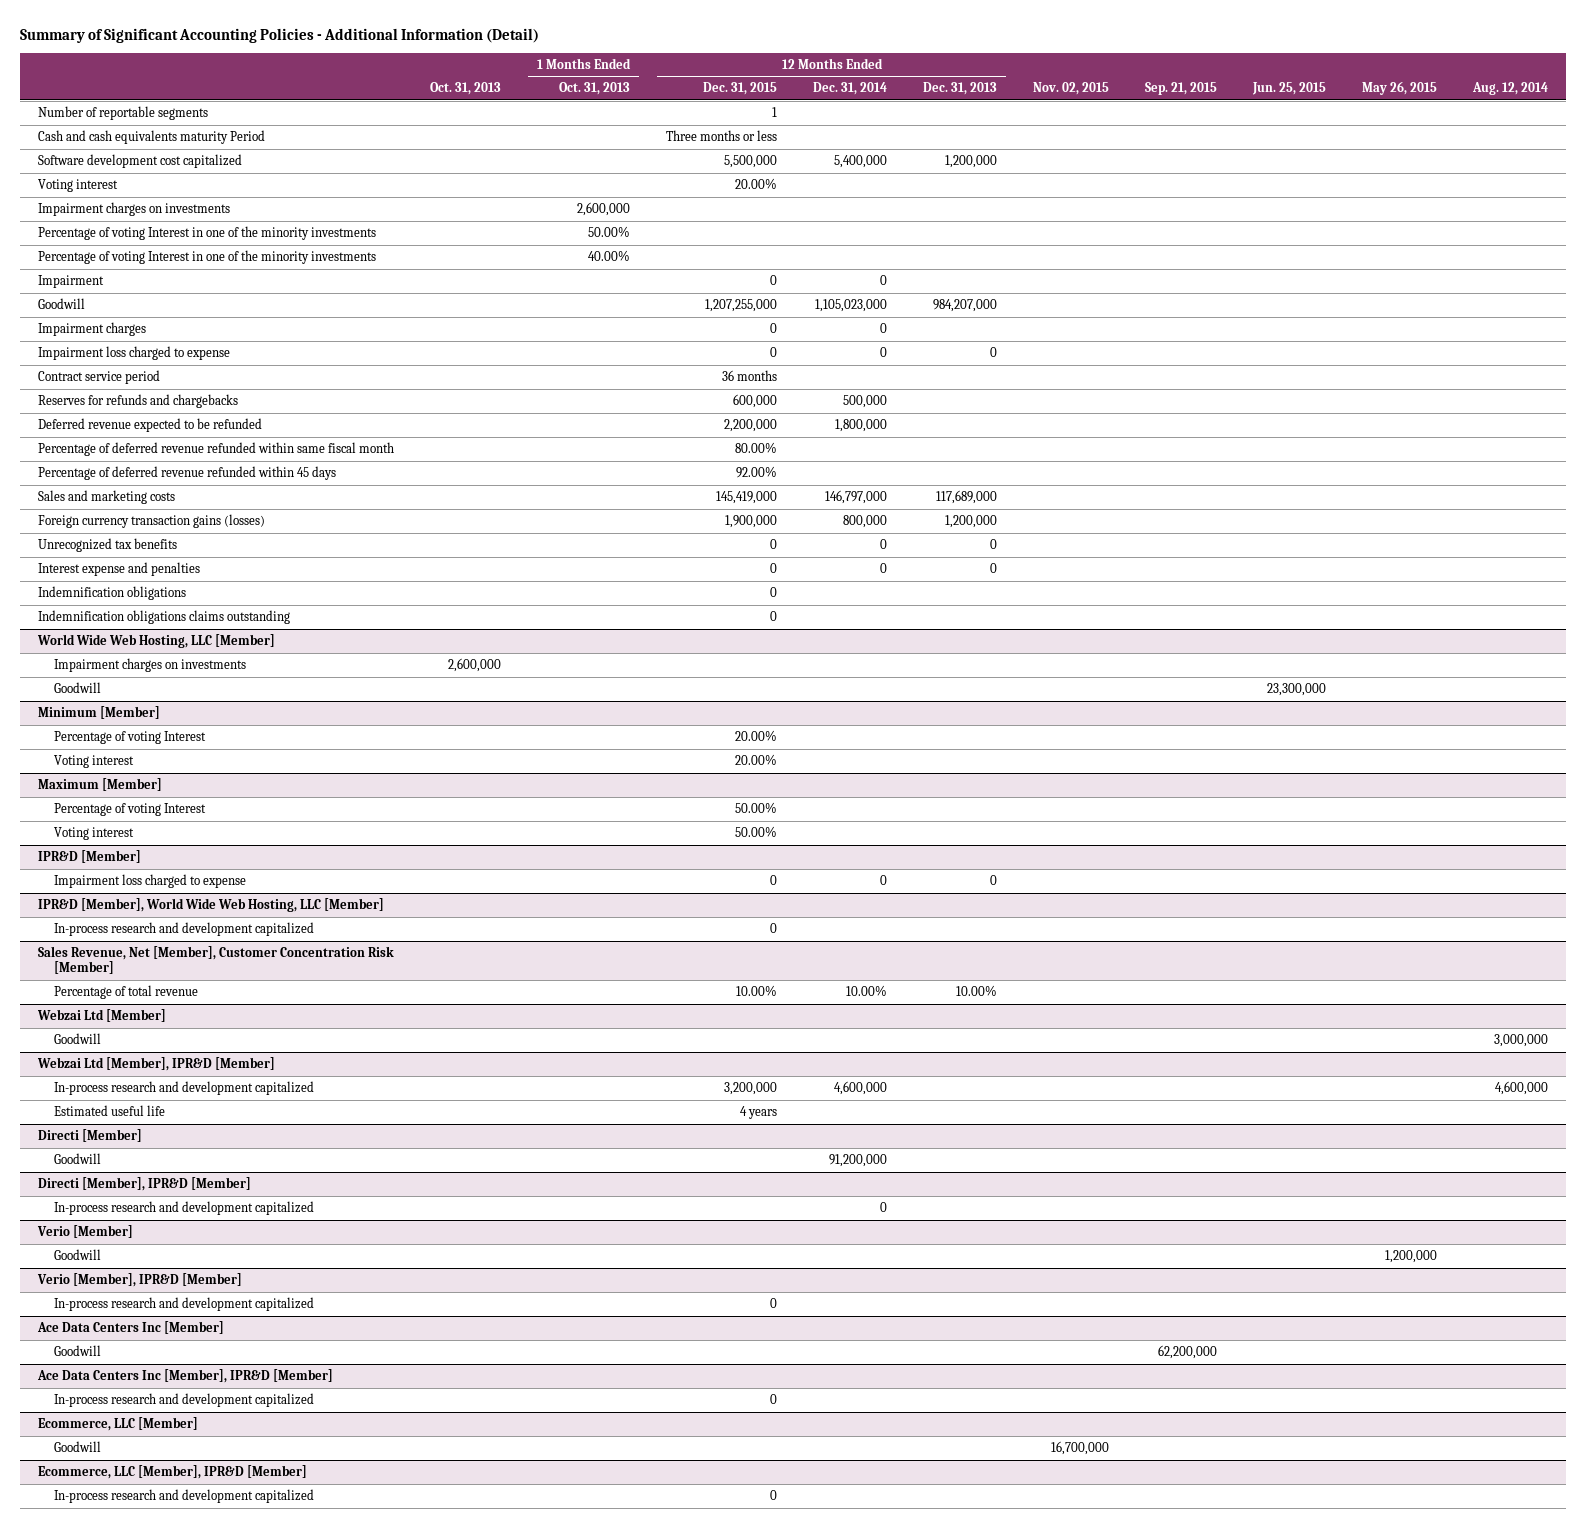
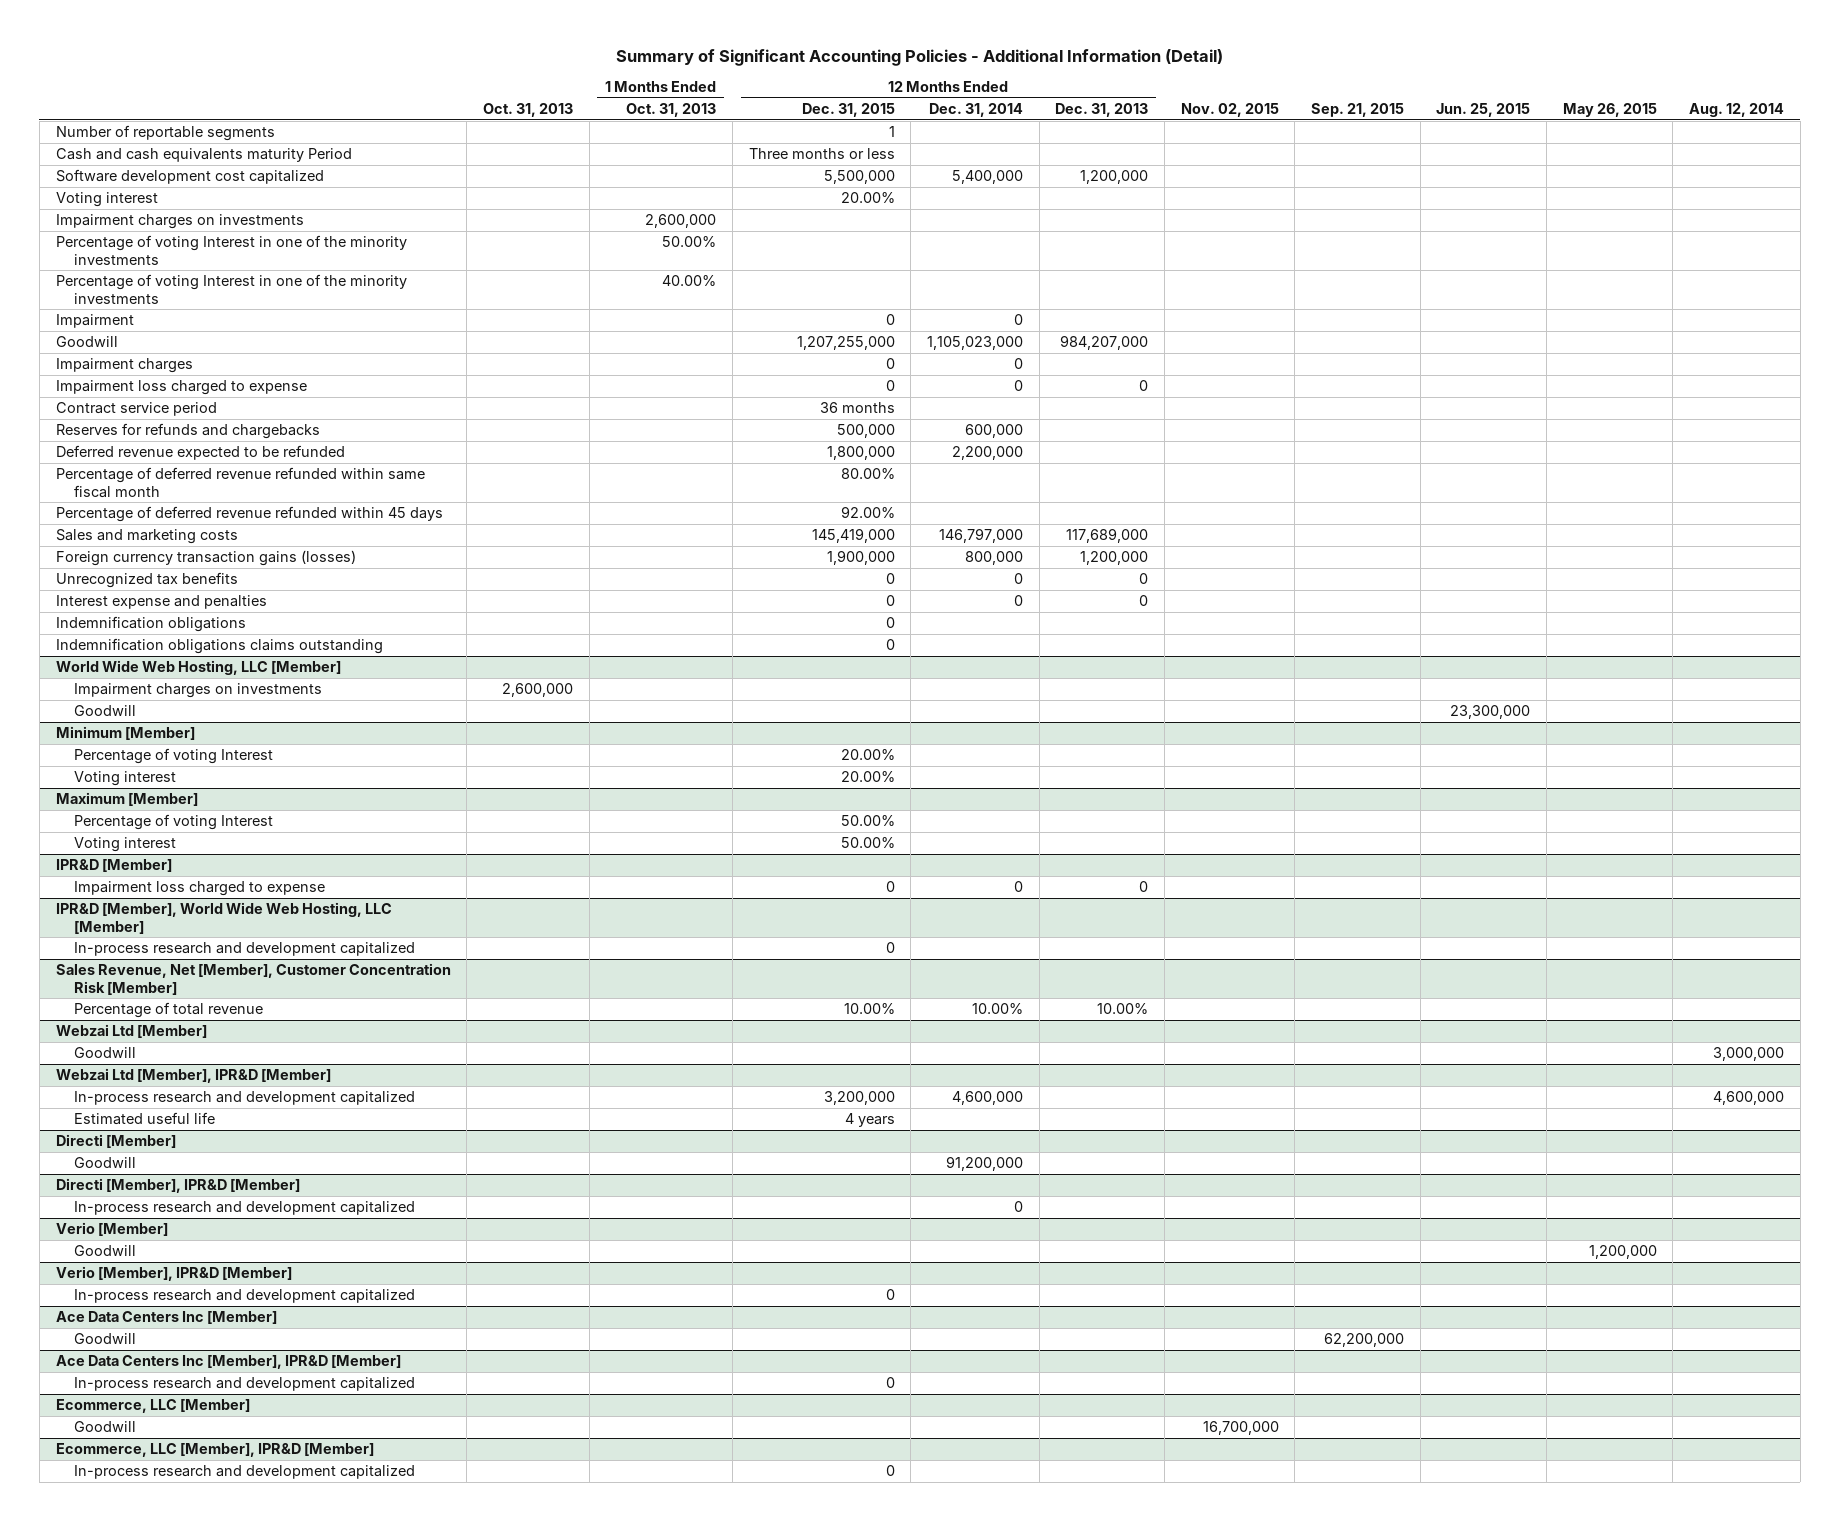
[733,394,778,409] 600,000 -> [836,424,895,439] 500,000
[843,395,888,409] 500,000 -> [964,424,1023,439] 600,000
[724,419,778,433] 2,200,000 -> [826,446,895,461] 1,800,000
[835,419,888,433] 1,800,000 -> [951,446,1023,461] 2,200,000

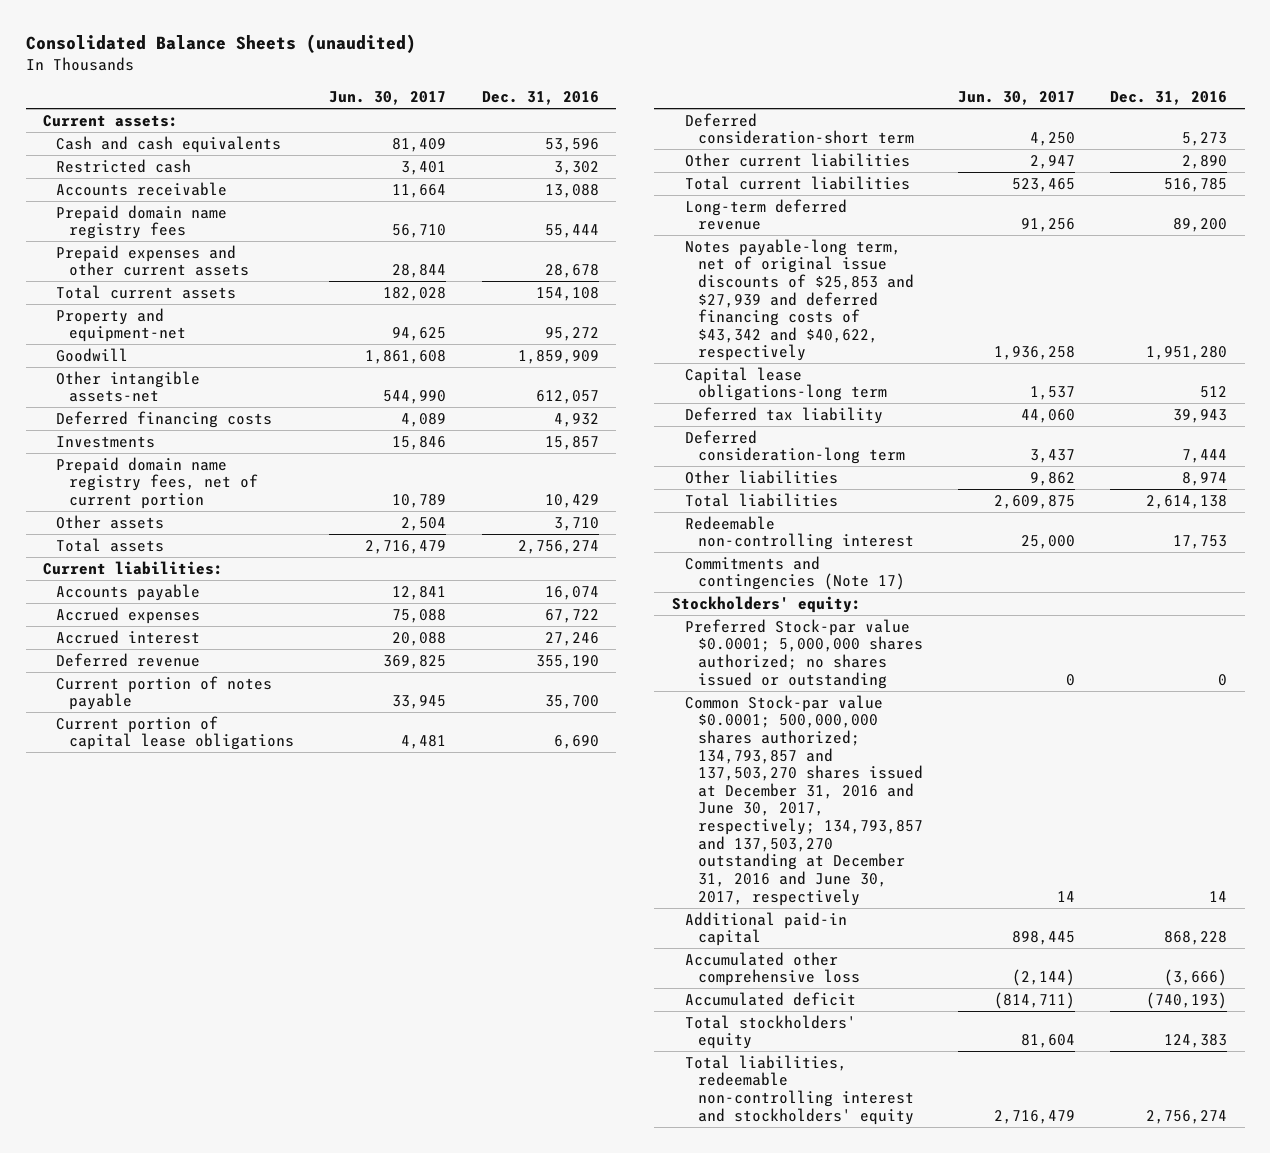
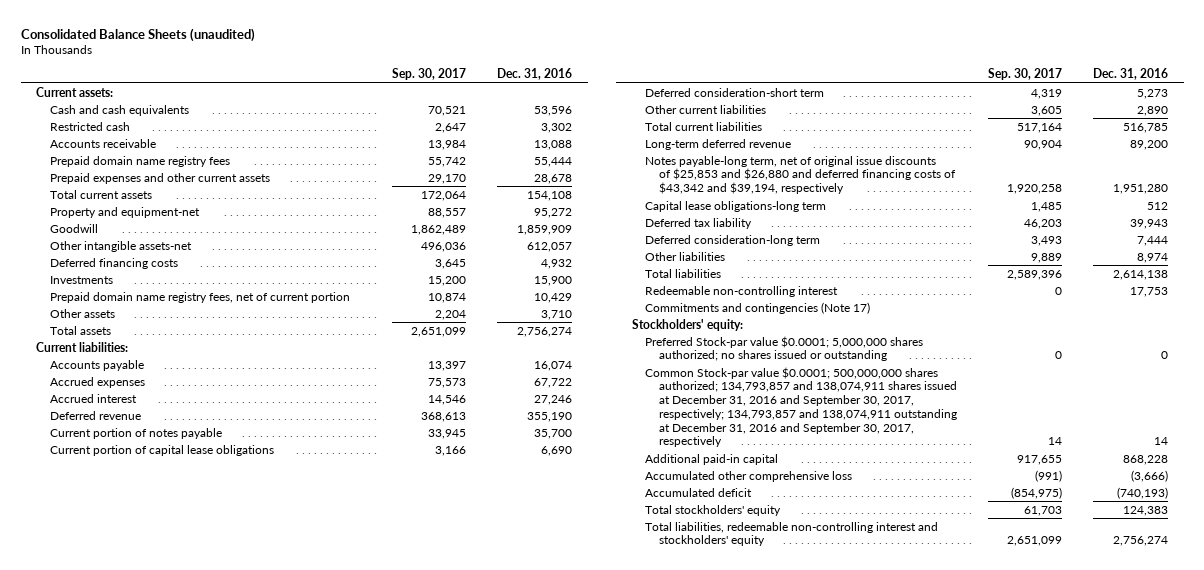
[329,91,447,106] Jun. 30, 2017 -> none
none -> [392,68,467,81] Sep. 30, 2017
[544,435,599,450] 15,857 -> [534,275,573,286] 15,900
[684,238,914,362] Notes payable-long term, net of original issue discounts of $25,853 and $27,939 and deferred financing costs of $43,342 and $40,622, respectively -> [645,155,956,195] Notes payable-long term, net of original issue discounts of $25,853 and $26,880 and deferred financing costs of $43,342 and $39,194, respectively
[684,694,923,906] Common Stock-par value $0.0001; 500,000,000 shares authorized; 134,793,857 and 137,503,270 shares issued at December 31, 2016 and June 30, 2017, respectively; 134,793,857 and 137,503,270 outstanding at December 31, 2016 and June 30, 2017, respectively -> [645,366,957,448] Common Stock-par value $0.0001; 500,000,000 shares authorized; 134,793,857 and 138,074,911 shares issued at December 31, 2016 and September 30, 2017, respectively; 134,793,857 and 138,074,911 outstanding at December 31, 2016 and September 30, 2017, respectively

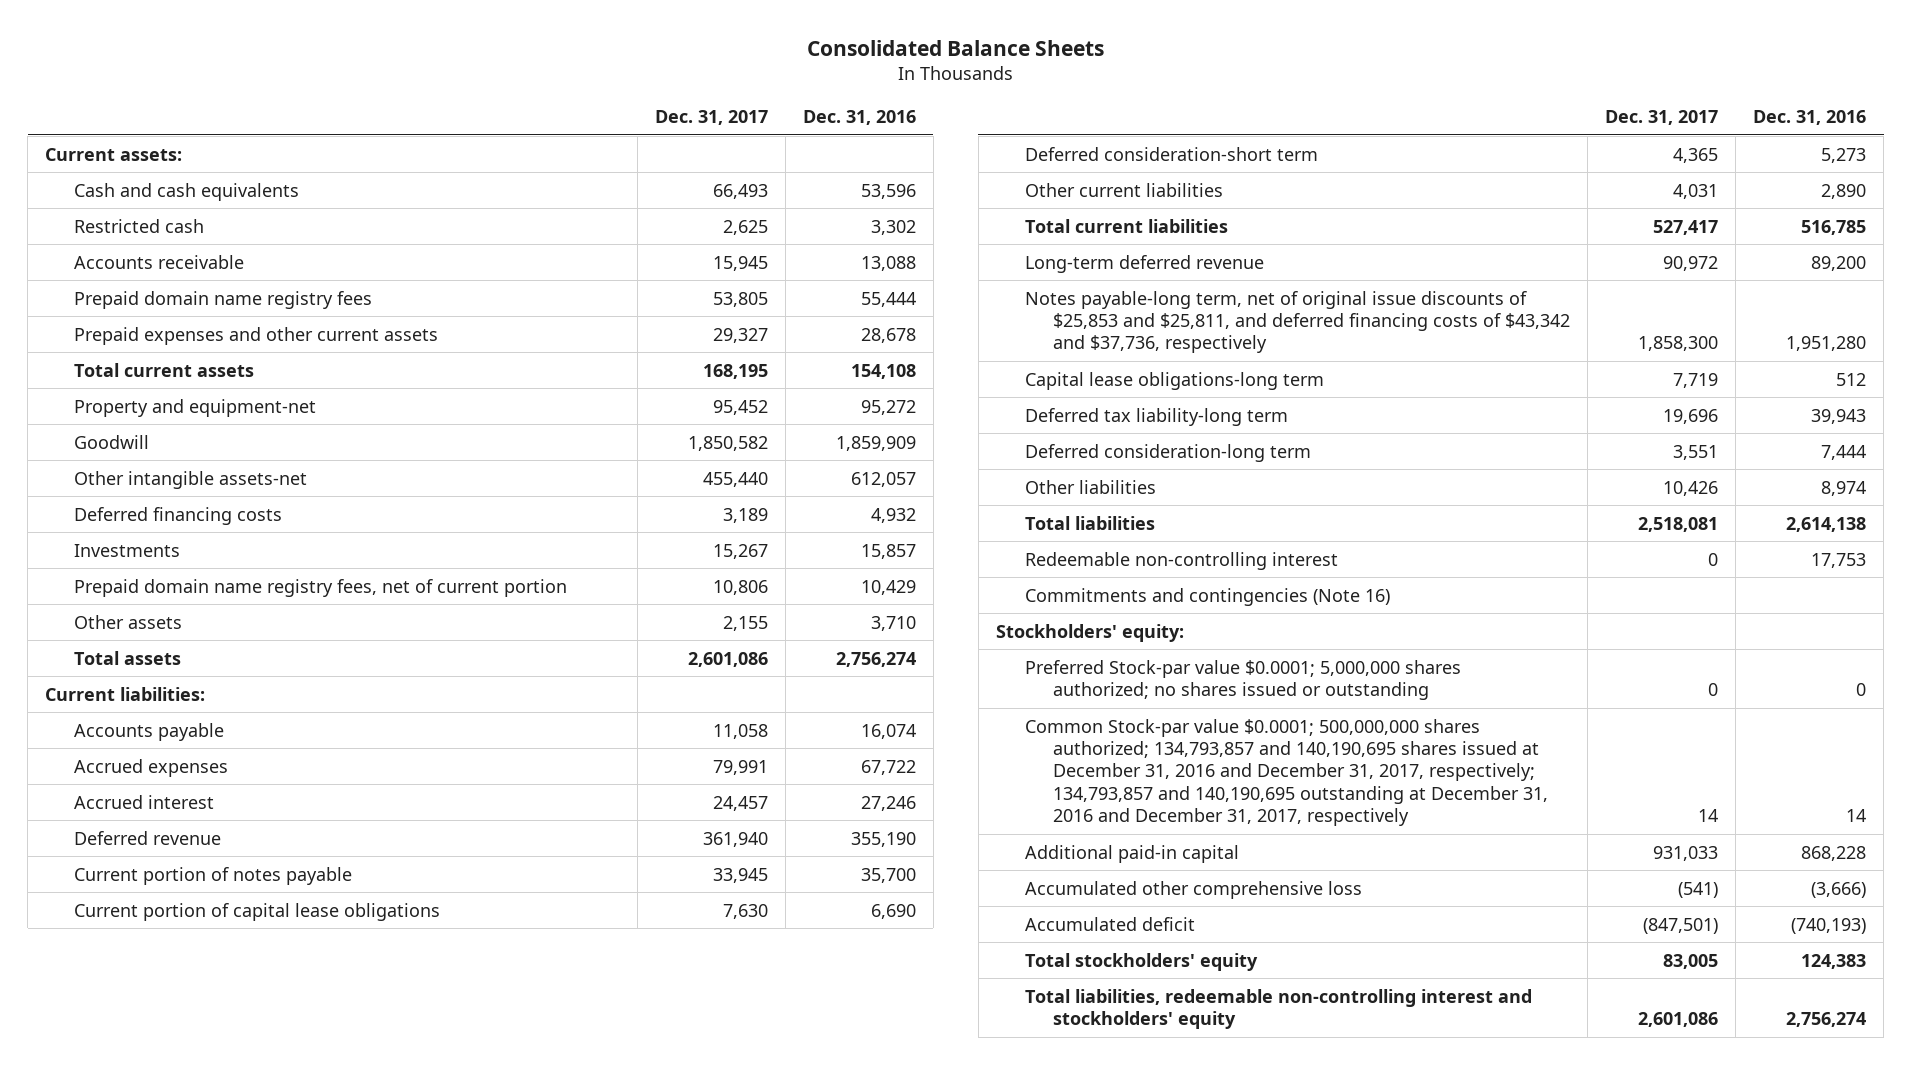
[20,27,255,42] Consolidated Balance Sheets (unaudited) -> [806,39,1104,56] Consolidated Balance Sheets
[392,68,467,81] Sep. 30, 2017 -> none
none -> [654,109,768,125] Dec. 31, 2017
[534,275,573,286] 15,900 -> [860,543,916,559] 15,857
[645,155,956,195] Notes payable-long term, net of original issue discounts of $25,853 and $26,880 and deferred financing costs of $43,342 and $39,194, respectively -> [1024,290,1571,354] Notes payable-long term, net of original issue discounts of $25,853 and $25,811, and deferred financing costs of $43,342 and $37,736, respectively
[645,217,753,229] Deferred tax liability -> [1024,407,1288,426] Deferred tax liability-long term
[645,301,871,314] Commitments and contingencies (Note 17) -> [1024,587,1390,606] Commitments and contingencies (Note 16)
[645,366,957,448] Common Stock-par value $0.0001; 500,000,000 shares authorized; 134,793,857 and 138,074,911 shares issued at December 31, 2016 and September 30, 2017, respectively; 134,793,857 and 138,074,911 outstanding at December 31, 2016 and September 30, 2017, respectively -> [1024,718,1549,827] Common Stock-par value $0.0001; 500,000,000 shares authorized; 134,793,857 and 140,190,695 shares issued at December 31, 2016 and December 31, 2017, respectively; 134,793,857 and 140,190,695 outstanding at December 31, 2016 and December 31, 2017, respectively

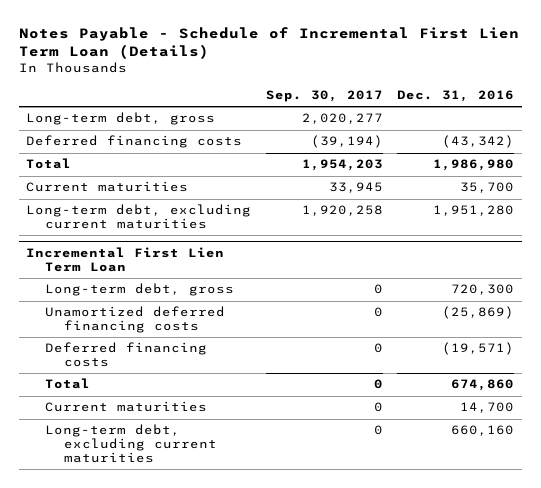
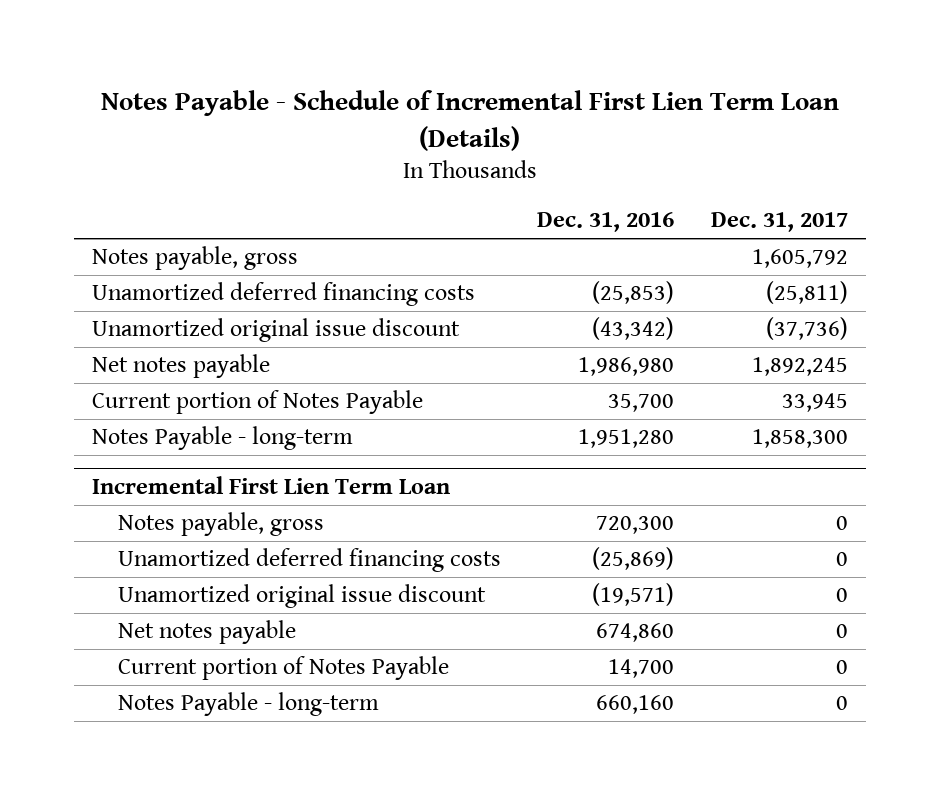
[265,89,383,102] Sep. 30, 2017 -> none
none -> [710,212,848,233] Dec. 31, 2017
[26,112,216,126] Long-term debt, gross -> [91,246,298,271] Notes payable, gross
none -> [91,282,475,307] Unamortized deferred financing costs
[26,135,243,149] Deferred financing costs -> [91,318,460,343] Unamortized original issue discount
[26,158,72,170] Total -> [91,354,270,379] Net notes payable
[26,181,189,193] Current maturities -> [91,390,423,415] Current portion of Notes Payable
[26,204,252,230] Long-term debt, excluding current maturities -> [91,426,353,451] Notes Payable - long-term
[44,283,234,297] Long-term debt, gross -> [117,512,324,537] Notes payable, gross
[44,342,207,368] Deferred financing costs -> [117,584,486,609] Unamortized original issue discount
[44,378,90,390] Total -> [117,620,296,645] Net notes payable
[44,401,207,413] Current maturities -> [117,656,449,681] Current portion of Notes Payable
[44,424,217,464] Long-term debt, excluding current maturities -> [117,692,379,717] Notes Payable - long-term

